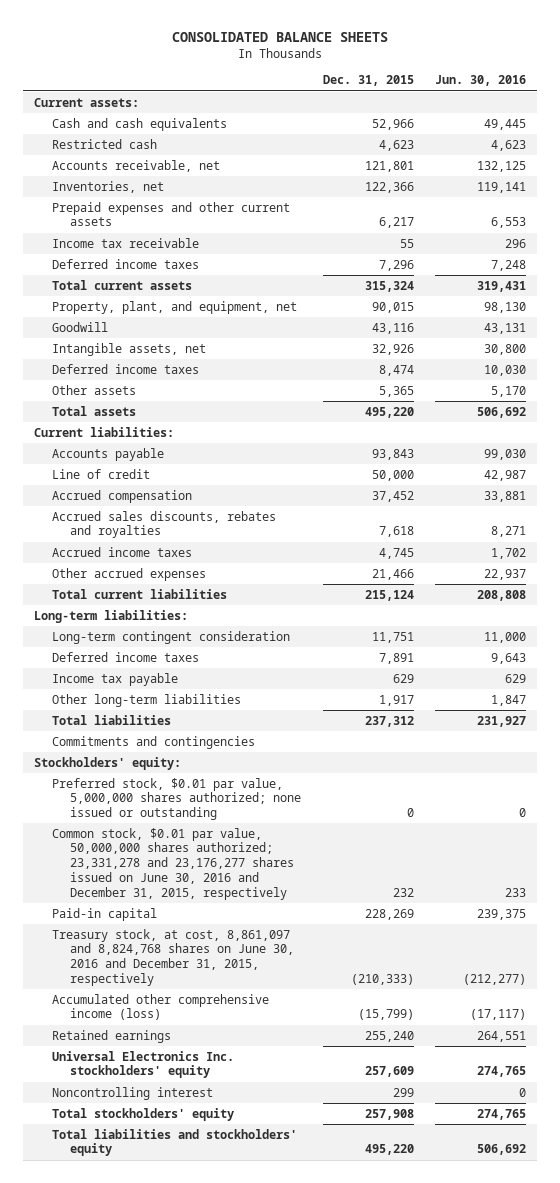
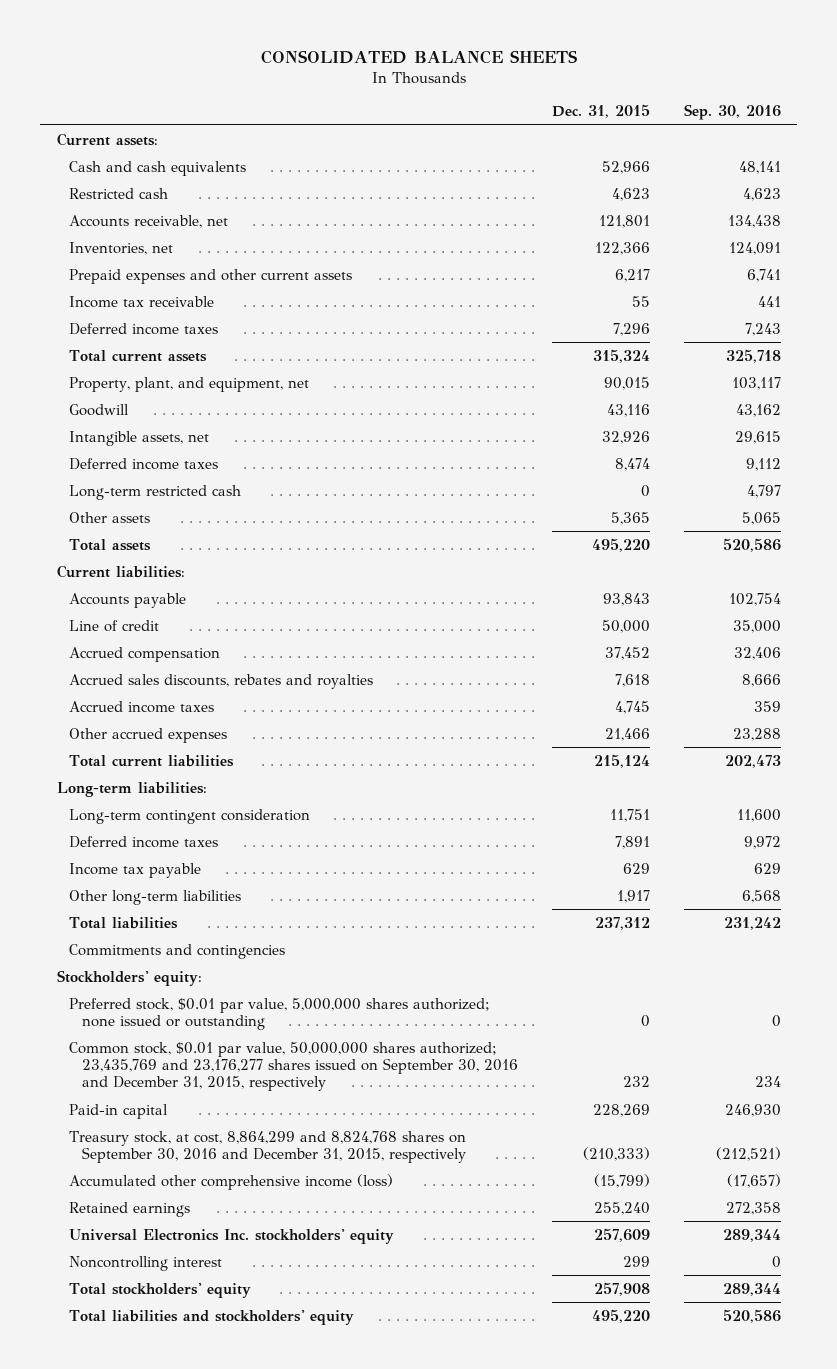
[435,75,527,87] Jun. 30, 2016 -> none
none -> [683,104,781,121] Sep. 30, 2016
none -> [69,484,242,500] Long-term restricted cash
[52,827,295,900] Common stock, $0.01 par value, 50,000,000 shares authorized; 23,331,278 and 23,176,277 shares issued on June 30, 2016 and December 31, 2015, respectively -> [69,1041,519,1092] Common stock, $0.01 par value, 50,000,000 shares authorized; 23,435,769 and 23,176,277 shares issued on September 30, 2016 and December 31, 2015, respectively
[52,928,295,986] Treasury stock, at cost, 8,861,097 and 8,824,768 shares on June 30, 2016 and December 31, 2015, respectively -> [69,1130,467,1163] Treasury stock, at cost, 8,864,299 and 8,824,768 shares on September 30, 2016 and December 31, 2015, respectively

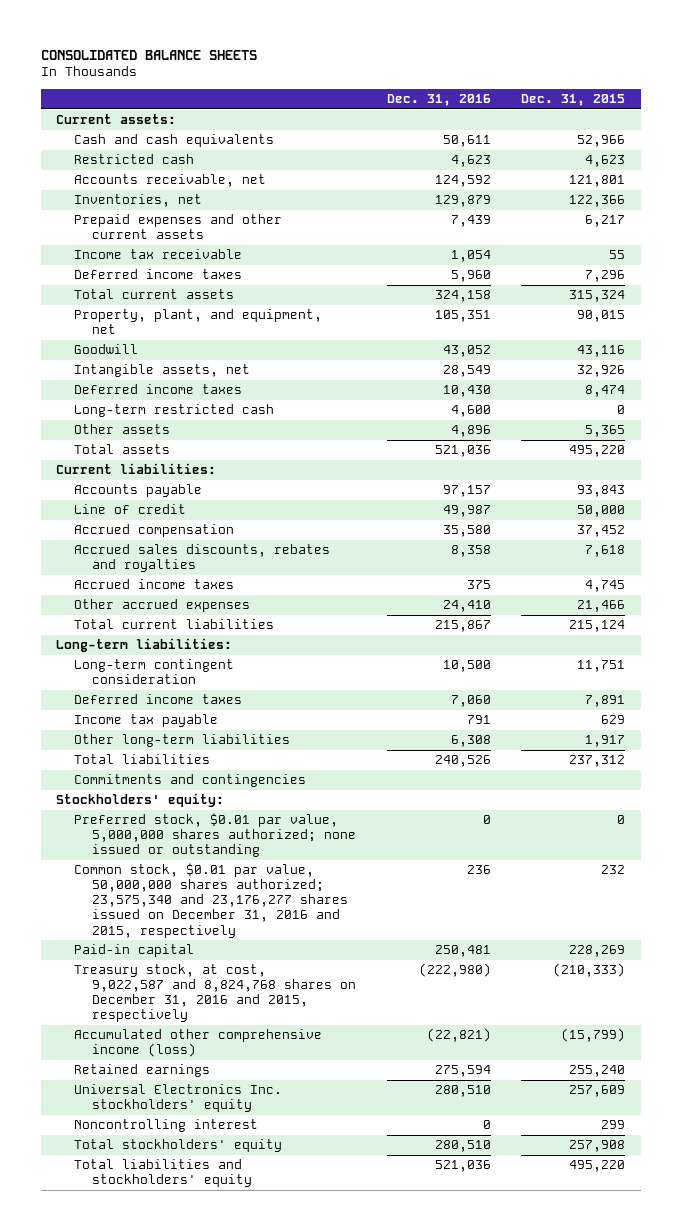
[683,104,781,121] Sep. 30, 2016 -> none
none -> [386,93,491,106] Dec. 31, 2016
[69,1041,519,1092] Common stock, $0.01 par value, 50,000,000 shares authorized; 23,435,769 and 23,176,277 shares issued on September 30, 2016 and December 31, 2015, respectively -> [74,863,349,938] Common stock, $0.01 par value, 50,000,000 shares authorized; 23,575,340 and 23,176,277 shares issued on December 31, 2016 and 2015, respectively
[69,1130,467,1163] Treasury stock, at cost, 8,864,299 and 8,824,768 shares on September 30, 2016 and December 31, 2015, respectively -> [74,964,357,1023] Treasury stock, at cost, 9,022,587 and 8,824,768 shares on December 31, 2016 and 2015, respectively

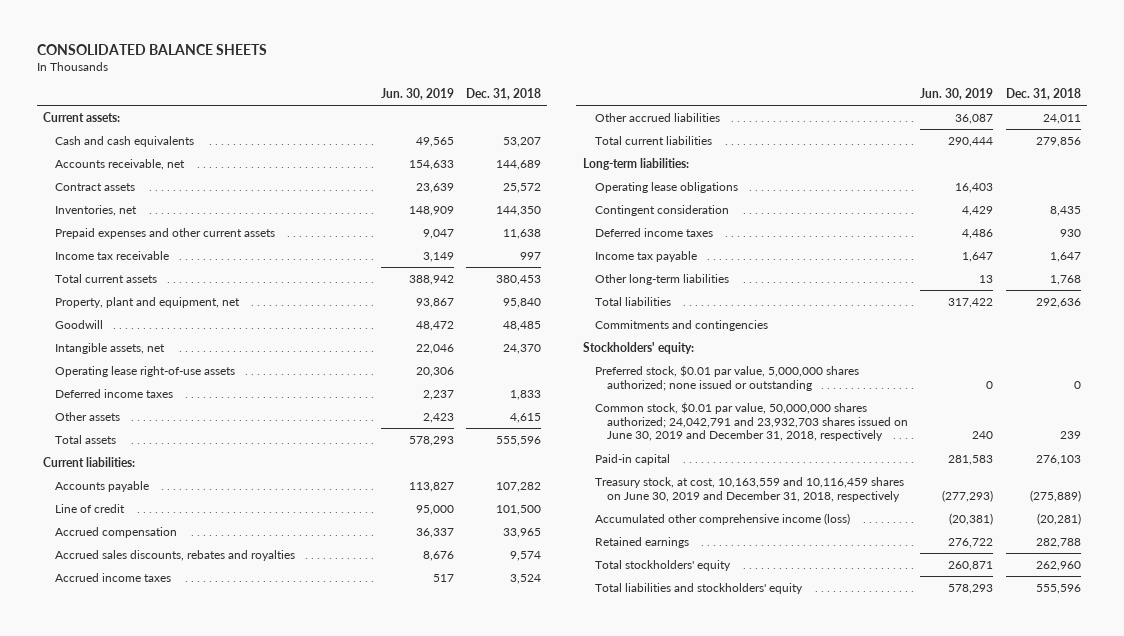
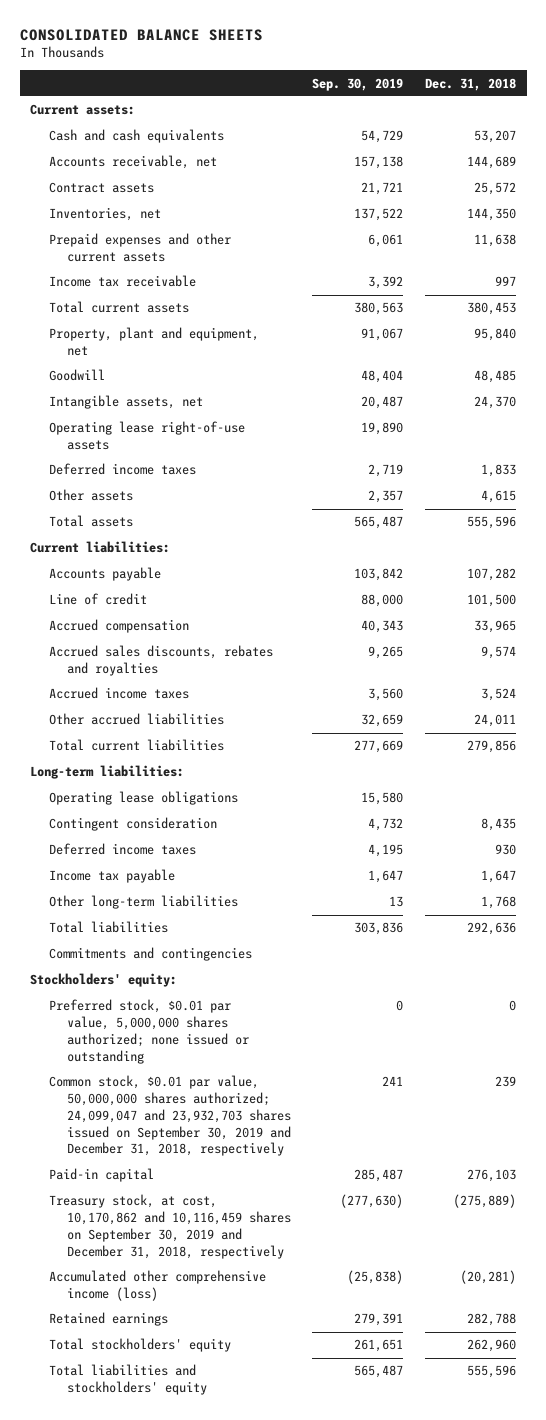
[380,87,454,100] Jun. 30, 2019 -> none
none -> [312,77,404,91] Sep. 30, 2019
[594,401,908,442] Common stock, $0.01 par value, 50,000,000 shares authorized; 24,042,791 and 23,932,703 shares issued on June 30, 2019 and December 31, 2018, respectively -> [48,1075,291,1157] Common stock, $0.01 par value, 50,000,000 shares authorized; 24,099,047 and 23,932,703 shares issued on September 30, 2019 and December 31, 2018, respectively
[594,476,904,502] Treasury stock, at cost, 10,163,559 and 10,116,459 shares on June 30, 2019 and December 31, 2018, respectively -> [48,1194,291,1259] Treasury stock, at cost, 10,170,862 and 10,116,459 shares on September 30, 2019 and December 31, 2018, respectively

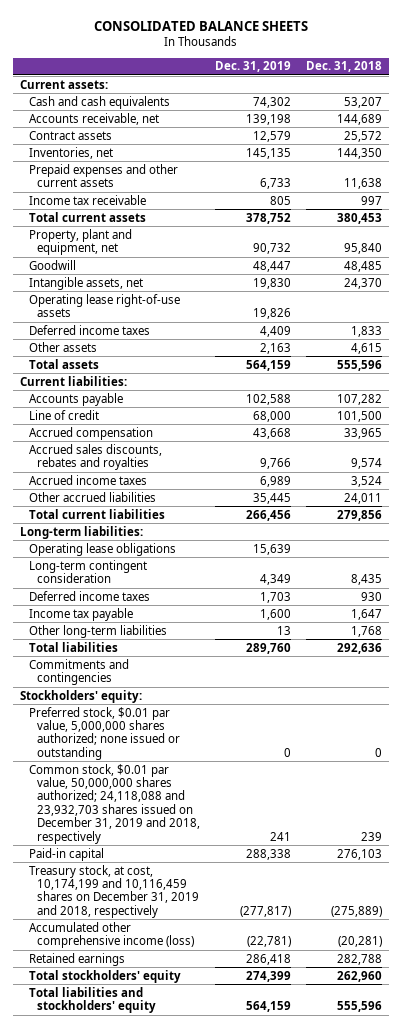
[312,77,404,91] Sep. 30, 2019 -> none
none -> [215,61,292,73] Dec. 31, 2019
[48,817,217,832] Contingent consideration -> [28,559,147,584] Long-term contingent consideration
[48,1075,291,1157] Common stock, $0.01 par value, 50,000,000 shares authorized; 24,099,047 and 23,932,703 shares issued on September 30, 2019 and December 31, 2018, respectively -> [28,763,201,844] Common stock, $0.01 par value, 50,000,000 shares authorized; 24,118,088 and 23,932,703 shares issued on December 31, 2019 and 2018, respectively
[48,1194,291,1259] Treasury stock, at cost, 10,170,862 and 10,116,459 shares on September 30, 2019 and December 31, 2018, respectively -> [28,864,200,918] Treasury stock, at cost, 10,174,199 and 10,116,459 shares on December 31, 2019 and 2018, respectively

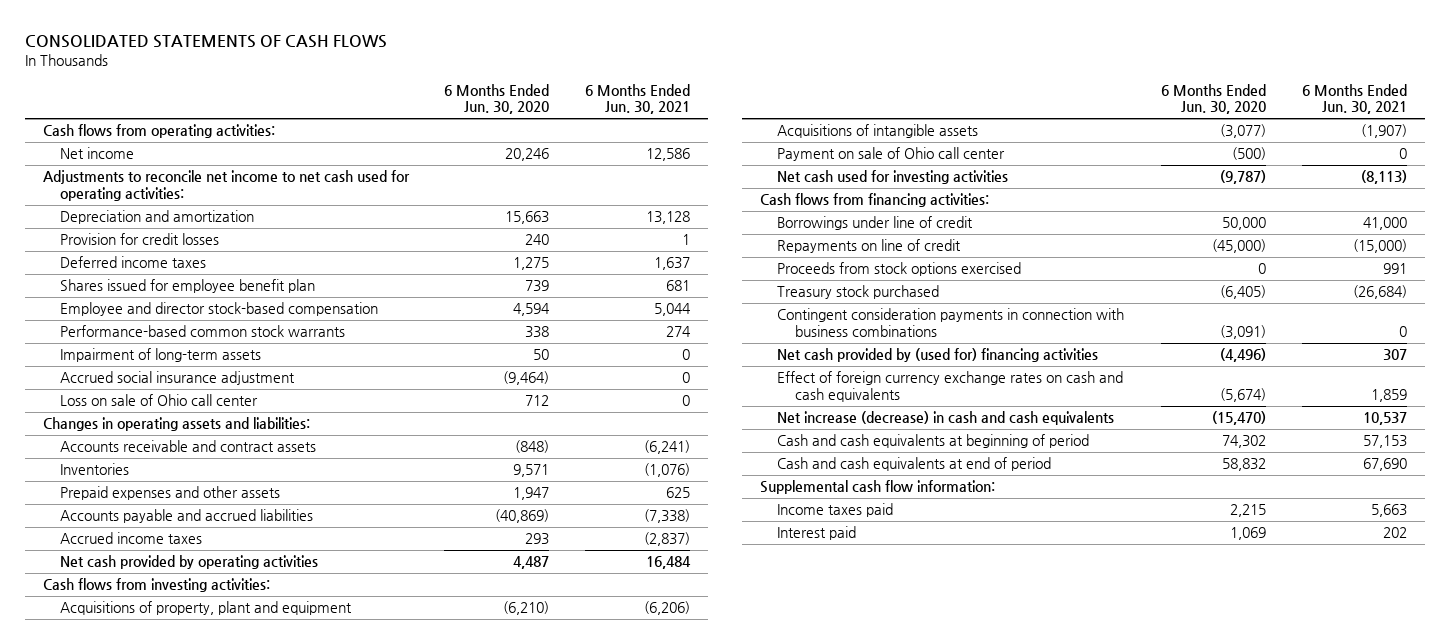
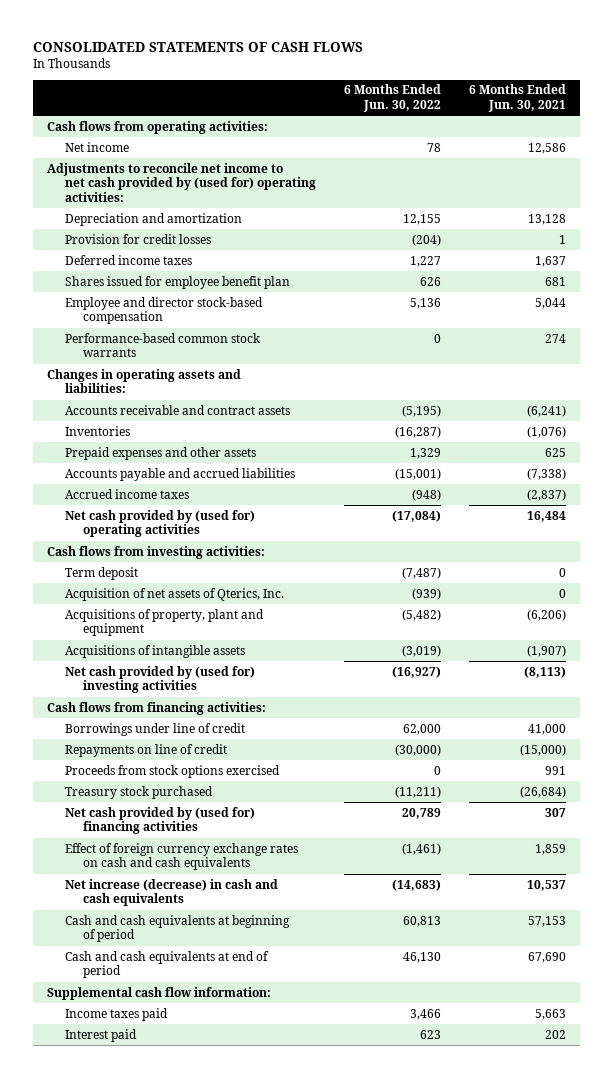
[444,83,550,115] 6 Months Ended Jun. 30, 2020 -> none
none -> [343,84,441,112] 6 Months Ended Jun. 30, 2022
[42,170,410,201] Adjustments to reconcile net income to net cash used for operating activities: -> [47,162,316,202] Adjustments to reconcile net income to net cash provided by (used for) operating activities:
[60,348,262,363] Impairment of long-term assets -> none
[60,371,296,386] Accrued social insurance adjustment -> none
[60,394,259,407] Loss on sale of Ohio call center -> none
[60,555,319,570] Net cash provided by operating activities -> [64,509,255,538] Net cash provided by (used for) operating activities
none -> [64,566,138,580] Term deposit
none -> [64,587,284,601] Acquisition of net assets of Qterics, Inc.
[777,147,1006,162] Payment on sale of Ohio call center -> none
[777,170,1009,185] Net cash used for investing activities -> [64,665,255,694] Net cash provided by (used for) investing activities
[777,308,1125,337] Contingent consideration payments in connection with business combinations -> none

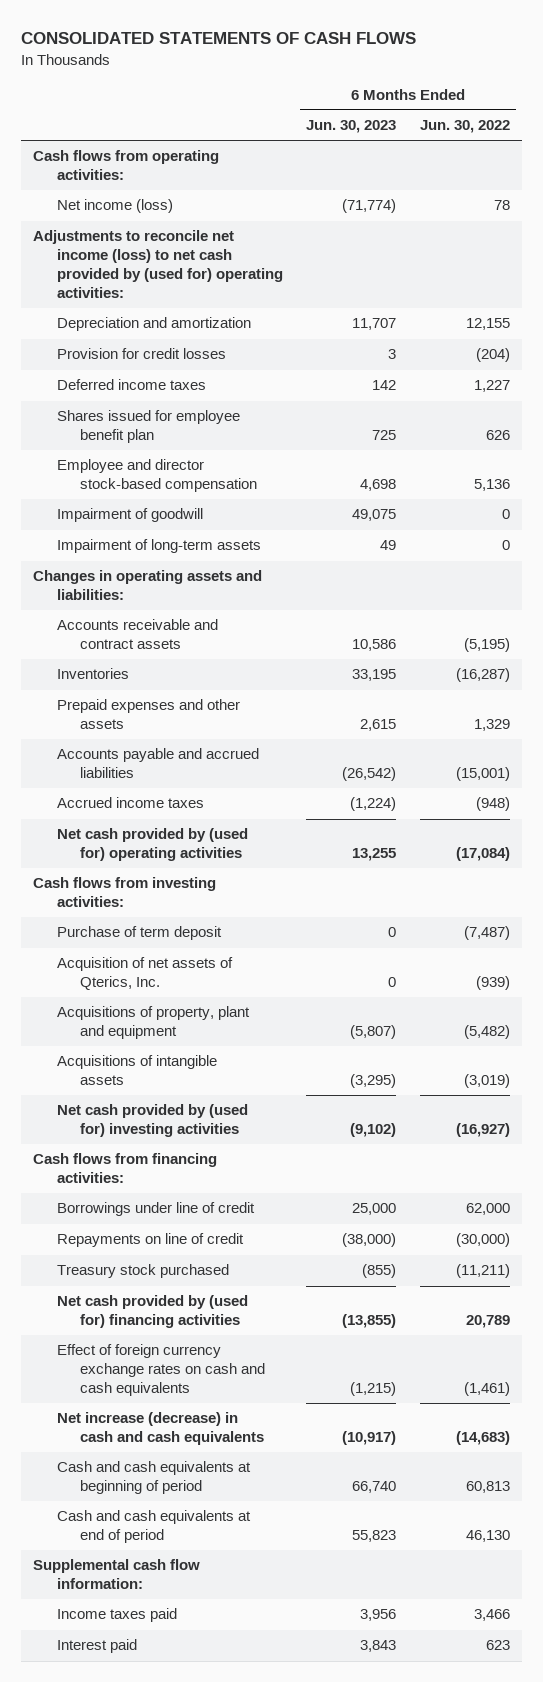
[468,84,566,112] 6 Months Ended Jun. 30, 2021 -> none
none -> [306,120,397,134] Jun. 30, 2023
[64,141,129,152] Net income -> [56,199,173,214] Net income (loss)
[47,162,316,202] Adjustments to reconcile net income to net cash provided by (used for) operating activities: -> [33,230,283,298] Adjustments to reconcile net income (loss) to net cash provided by (used for) operating activities:
[64,332,261,358] Performance-based common stock warrants -> none
none -> [56,508,203,523] Impairment of goodwill
none -> [56,539,261,554] Impairment of long-term assets
[64,566,138,580] Term deposit -> [56,926,222,941] Purchase of term deposit
[64,764,280,778] Proceeds from stock options exercised -> none

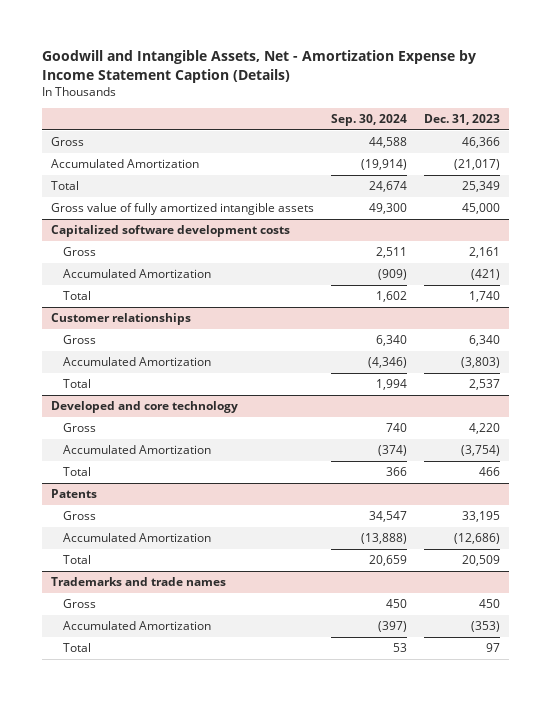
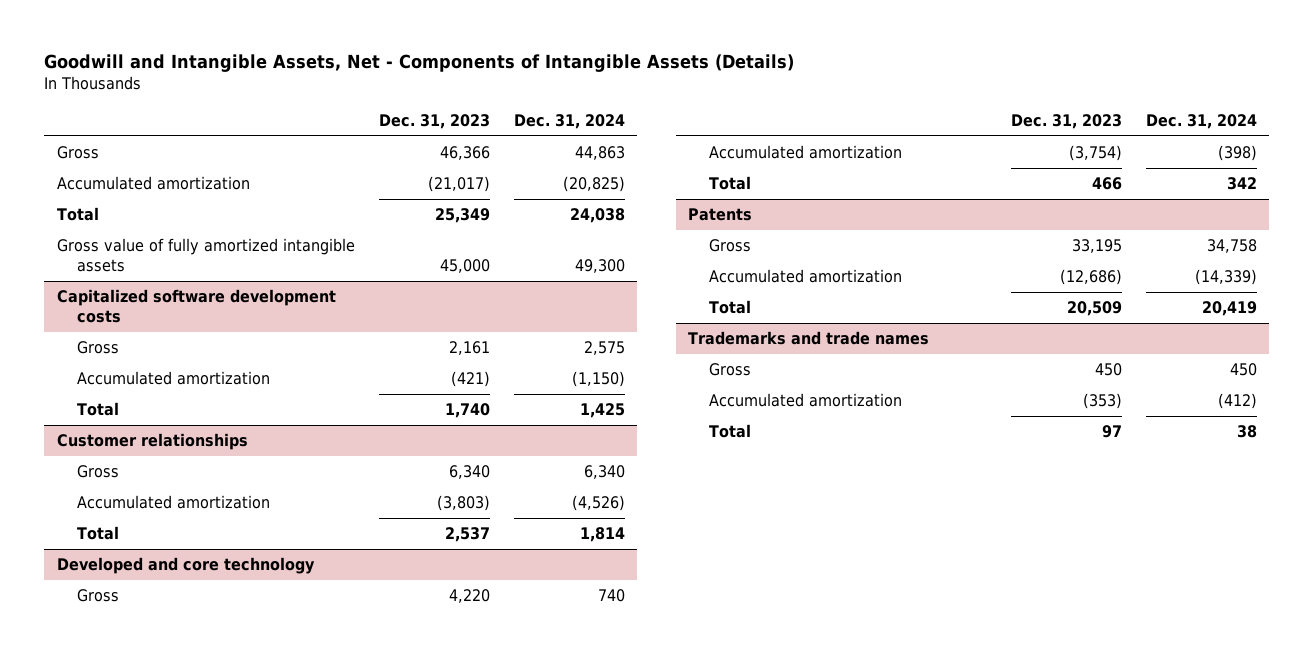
[42,49,477,83] Goodwill and Intangible Assets, Net - Amortization Expense by Income Statement Caption (Details) -> [44,54,795,73] Goodwill and Intangible Assets, Net - Components of Intangible Assets (Details)
[331,114,408,127] Sep. 30, 2024 -> none
none -> [514,113,626,129] Dec. 31, 2024
[50,159,199,169] Accumulated Amortization -> [56,176,250,191] Accumulated amortization
[63,269,212,279] Accumulated Amortization -> [77,371,271,386] Accumulated amortization
[63,357,212,367] Accumulated Amortization -> [77,495,271,510] Accumulated amortization
[63,445,212,455] Accumulated Amortization -> [708,145,902,160] Accumulated amortization
[63,533,212,543] Accumulated Amortization -> [708,269,902,284] Accumulated amortization
[63,621,212,631] Accumulated Amortization -> [708,393,902,408] Accumulated amortization

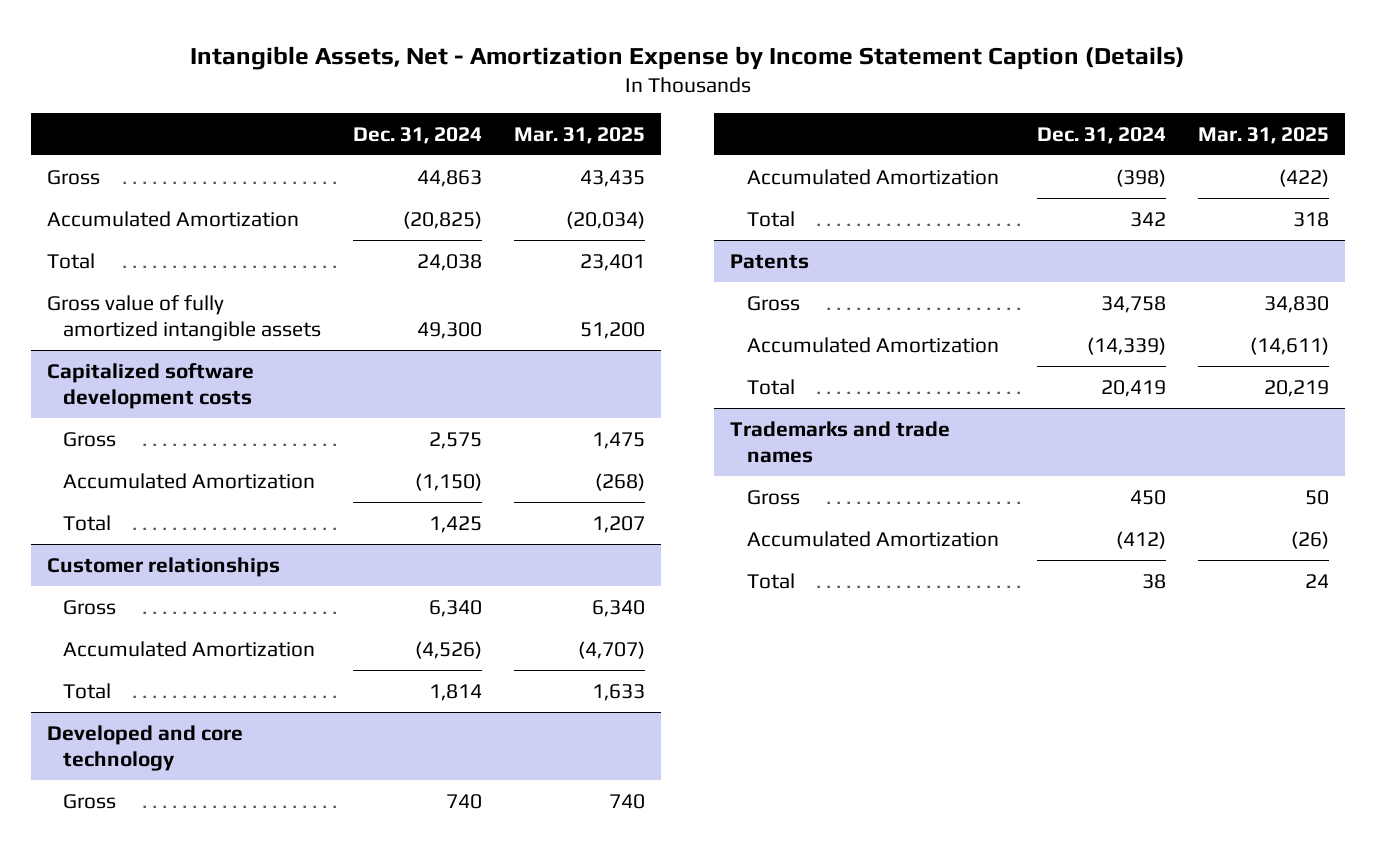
[44,54,795,73] Goodwill and Intangible Assets, Net - Components of Intangible Assets (Details) -> [189,45,1185,70] Intangible Assets, Net - Amortization Expense by Income Statement Caption (Details)
[378,113,490,129] Dec. 31, 2023 -> none
none -> [514,127,646,145] Mar. 31, 2025
[56,176,250,191] Accumulated amortization -> [46,210,299,227] Accumulated Amortization
[77,371,271,386] Accumulated amortization -> [63,472,316,489] Accumulated Amortization
[77,495,271,510] Accumulated amortization -> [63,640,316,657] Accumulated Amortization
[708,145,902,160] Accumulated amortization -> [747,168,1000,185] Accumulated Amortization
[708,269,902,284] Accumulated amortization -> [747,336,1000,353] Accumulated Amortization
[708,393,902,408] Accumulated amortization -> [747,530,1000,547] Accumulated Amortization

